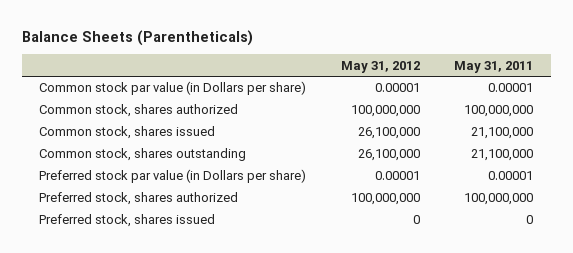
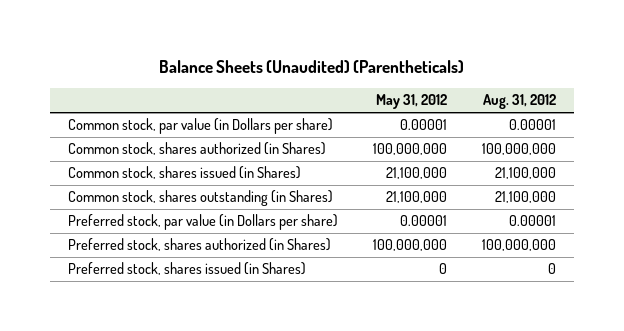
[21,29,253,46] Balance Sheets (Parentheticals) -> [159,60,465,74] Balance Sheets (Unaudited) (Parentheticals)
[454,60,534,73] May 31, 2011 -> none
none -> [483,94,557,110] Aug. 31, 2012
[39,81,307,96] Common stock par value (in Dollars per share) -> [68,118,334,135] Common stock, par value (in Dollars per share)
[39,104,239,118] Common stock, shares authorized -> [68,142,327,156] Common stock, shares authorized (in Shares)
[39,126,216,140] Common stock, shares issued -> [68,166,302,180] Common stock, shares issued (in Shares)
[357,127,420,140] 26,100,000 -> [386,167,448,180] 21,100,000
[39,148,247,162] Common stock, shares outstanding -> [68,190,334,207] Common stock, shares outstanding (in Shares)
[357,149,420,162] 26,100,000 -> [386,191,448,204] 21,100,000
[39,169,307,184] Preferred stock par value (in Dollars per share) -> [68,214,339,231] Preferred stock, par value (in Dollars per share)
[39,192,239,206] Preferred stock, shares authorized -> [68,238,332,252] Preferred stock, shares authorized (in Shares)
[39,214,216,228] Preferred stock, shares issued -> [68,262,307,276] Preferred stock, shares issued (in Shares)

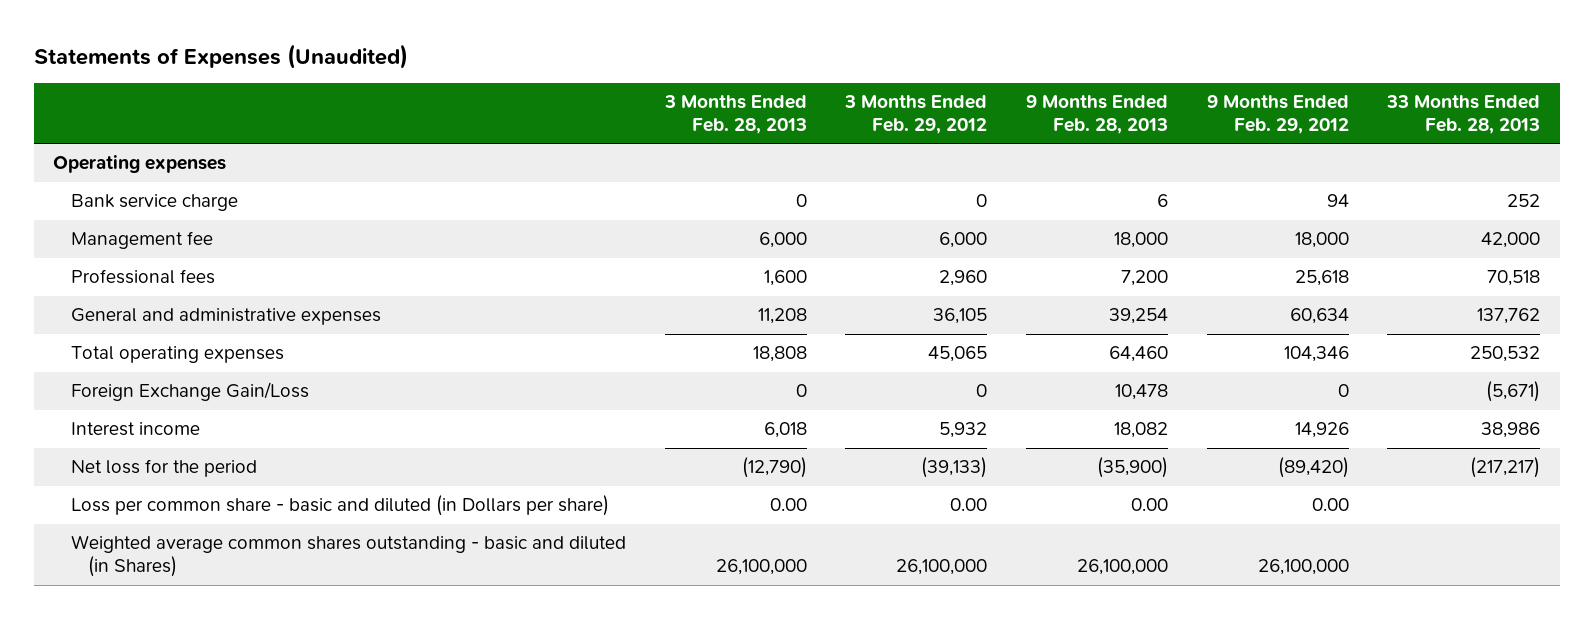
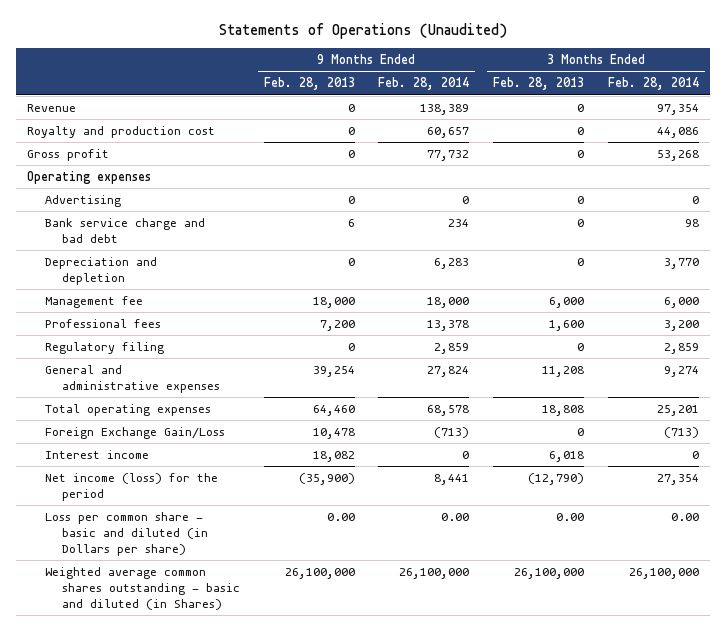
[33,43,408,69] Statements of Expenses (Unaudited) -> [218,23,507,40] Statements of Operations (Unaudited)
[844,94,988,134] 3 Months Ended Feb. 29, 2012 -> none
[1206,94,1349,134] 9 Months Ended Feb. 29, 2012 -> none
[1386,94,1541,134] 33 Months Ended Feb. 28, 2013 -> none
none -> [378,77,470,91] Feb. 28, 2014
none -> [607,77,699,91] Feb. 28, 2014
none -> [27,104,77,113] Revenue
none -> [27,126,216,139] Royalty and production cost
none -> [27,149,110,162] Gross profit
none -> [44,195,121,208] Advertising
[70,194,238,212] Bank service charge -> [44,218,205,244] Bank service charge and bad debt
none -> [44,257,157,286] Depreciation and depletion
none -> [44,342,164,355] Regulatory filing
[70,459,257,478] Net loss for the period -> [44,473,218,502] Net income (loss) for the period

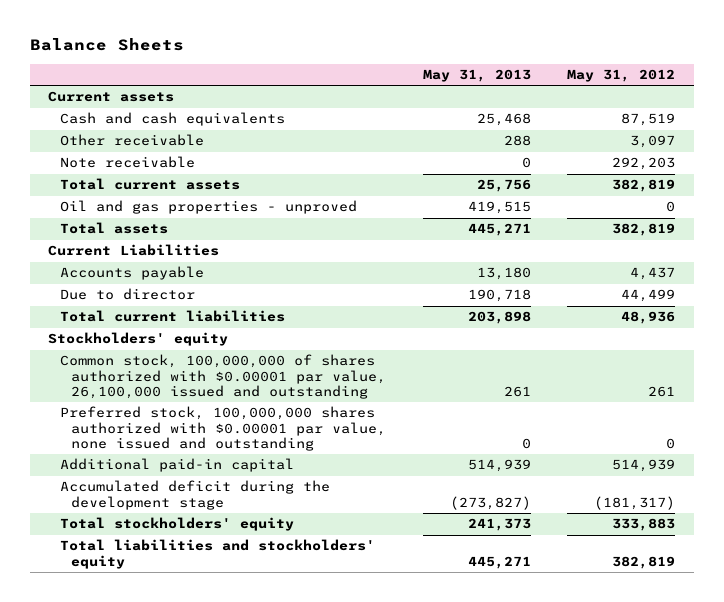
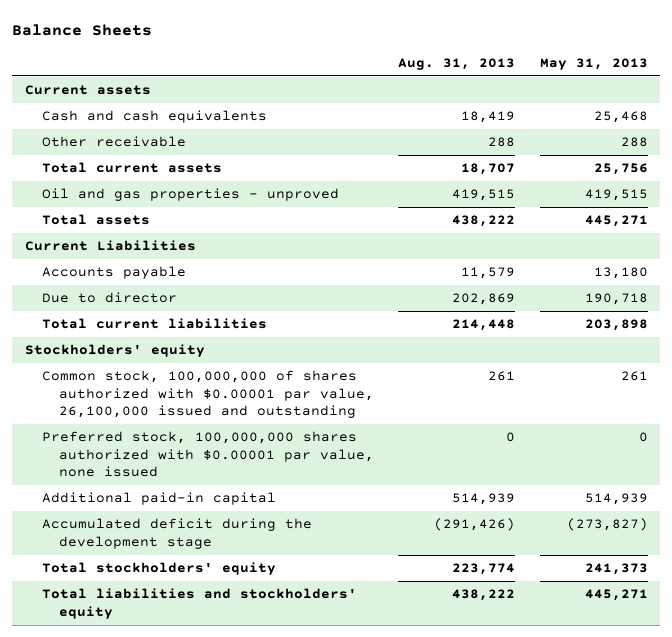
[567,68,676,82] May 31, 2012 -> none
none -> [398,57,516,70] Aug. 31, 2013
[59,156,195,169] Note receivable -> none
[59,406,387,452] Preferred stock, 100,000,000 shares authorized with $0.00001 par value, none issued and outstanding -> [41,431,374,477] Preferred stock, 100,000,000 shares authorized with $0.00001 par value, none issued

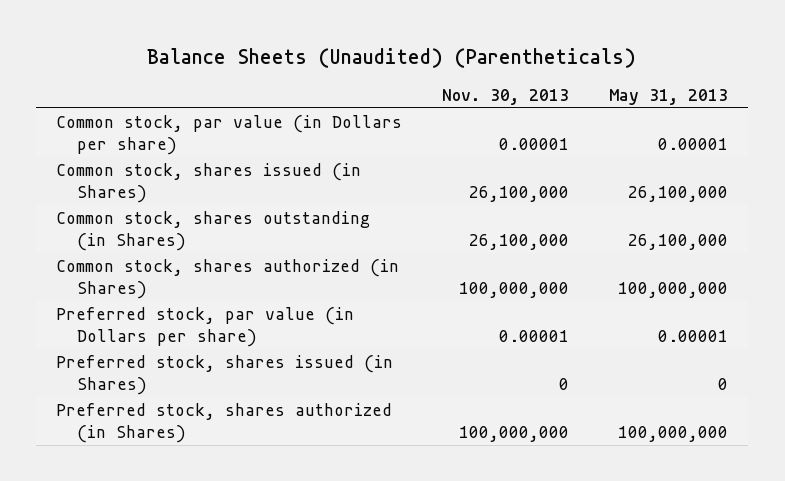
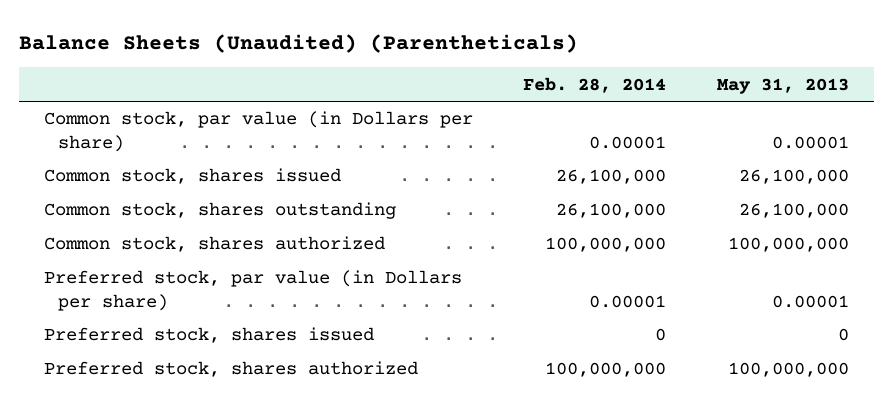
[442,88,570,105] Nov. 30, 2013 -> none
none -> [523,76,667,93] Feb. 28, 2014
[56,163,362,203] Common stock, shares issued (in Shares) -> [44,168,342,185] Common stock, shares issued
[56,211,371,251] Common stock, shares outstanding (in Shares) -> [44,202,397,220] Common stock, shares outstanding
[56,259,400,299] Common stock, shares authorized (in Shares) -> [44,236,386,253] Common stock, shares authorized
[56,355,394,395] Preferred stock, shares issued (in Shares) -> [44,327,375,344] Preferred stock, shares issued
[56,403,393,443] Preferred stock, shares authorized (in Shares) -> [44,361,419,378] Preferred stock, shares authorized

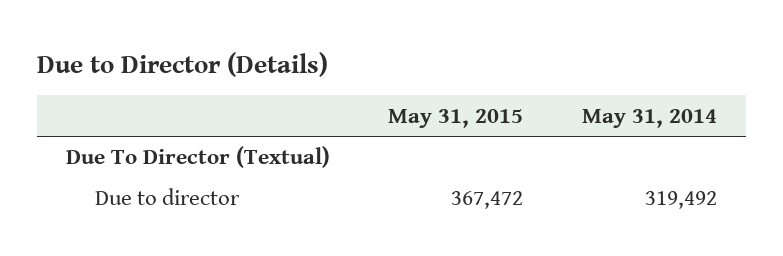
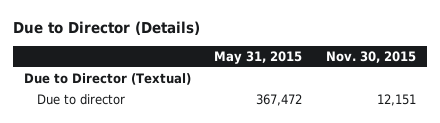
[581,108,717,128] May 31, 2014 -> none
none -> [325,51,416,64] Nov. 30, 2015
[66,146,331,169] Due To Director (Textual) -> [24,73,192,86] Due to Director (Textual)

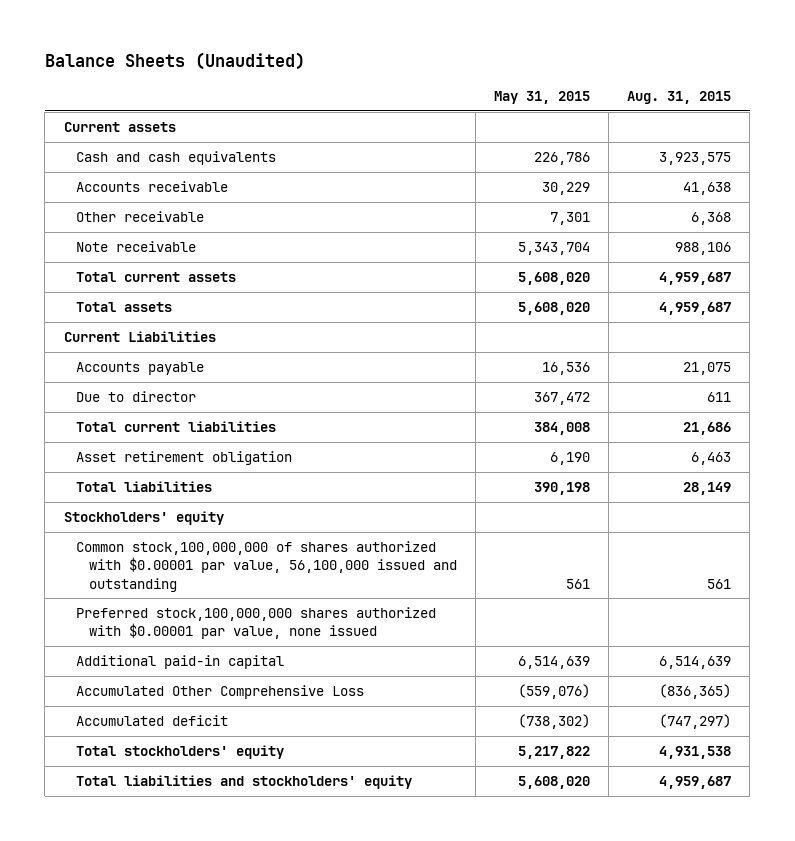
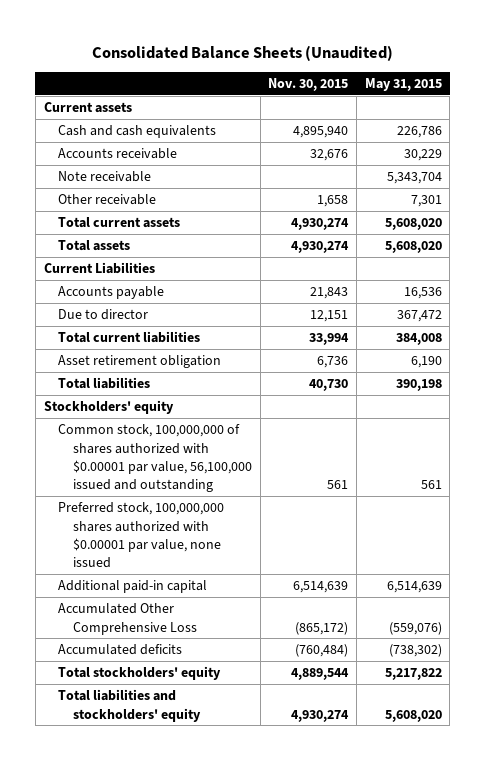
[44,51,305,70] Balance Sheets (Unaudited) -> [91,44,393,61] Consolidated Balance Sheets (Unaudited)
[627,91,732,105] Aug. 31, 2015 -> none
none -> [268,77,349,91] Nov. 30, 2015
[76,210,205,222] Other receivable -> [58,194,157,206] Other receivable
[76,540,457,592] Common stock,100,000,000 of shares authorized with $0.00001 par value, 56,100,000 issued and outstanding -> [58,424,253,493] Common stock, 100,000,000 of shares authorized with $0.00001 par value, 56,100,000 issued and outstanding
[76,606,437,640] Preferred stock,100,000,000 shares authorized with $0.00001 par value, none issued -> [58,502,225,569] Preferred stock, 100,000,000 shares authorized with $0.00001 par value, none issued
[76,714,229,726] Accumulated deficit -> [58,644,183,656] Accumulated deficits

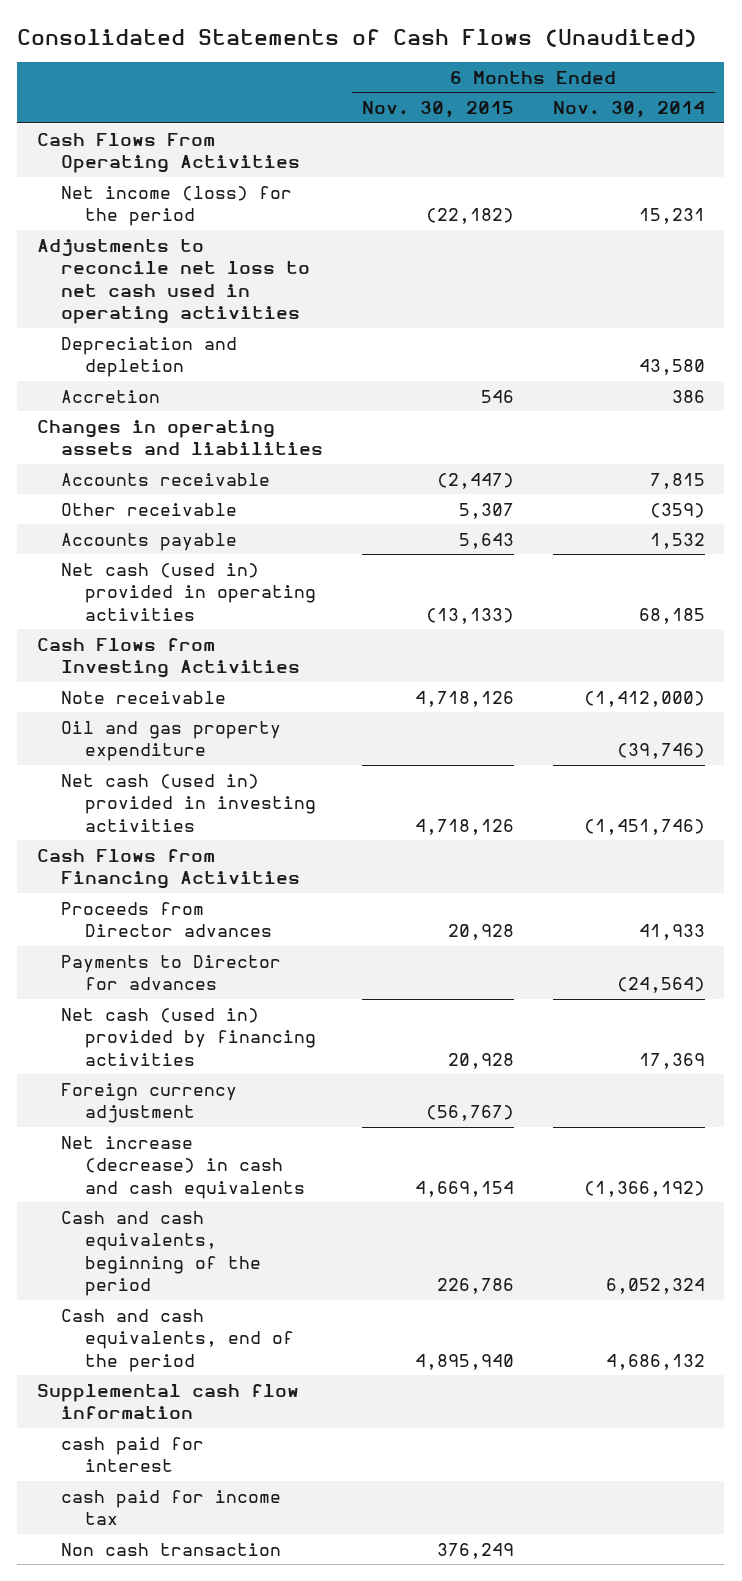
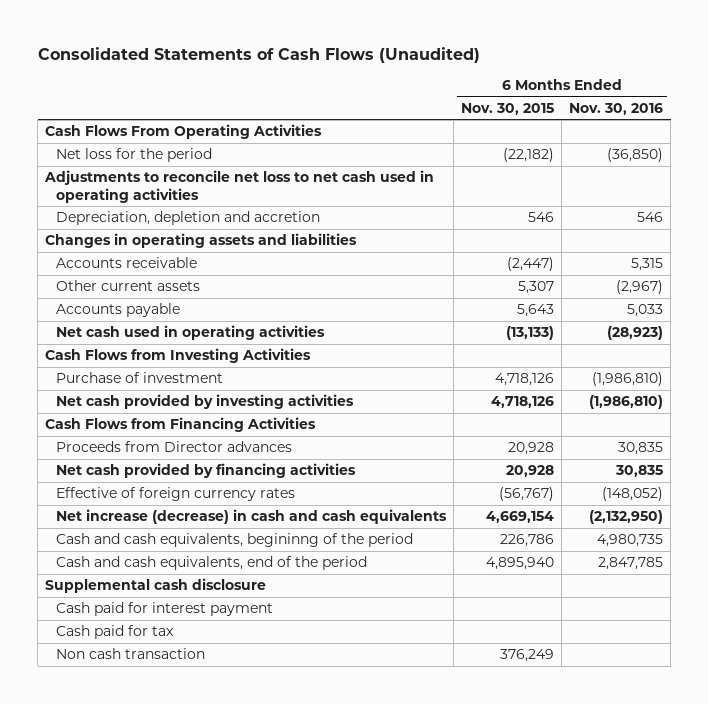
[552,101,705,119] Nov. 30, 2014 -> none
none -> [568,102,663,115] Nov. 30, 2016
[60,185,292,227] Net income (loss) for the period -> [55,148,212,163] Net loss for the period
[60,336,237,378] Depreciation and depletion -> none
[60,389,160,403] Accretion -> [55,211,320,226] Depreciation, depletion and accretion
[60,502,237,516] Other receivable -> [55,280,200,292] Other current assets
[60,562,317,621] Net cash (used in) provided in operating activities -> [55,325,325,341] Net cash used in operating activities
[60,720,281,762] Oil and gas property expenditure -> none
[60,690,226,704] Note receivable -> [55,372,223,384] Purchase of investment
[60,773,317,832] Net cash (used in) provided in investing activities -> [55,394,354,410] Net cash provided by investing activities
[60,954,281,991] Payments to Director for advances -> none
[60,1007,317,1066] Net cash (used in) provided by financing activities -> [55,463,356,479] Net cash provided by financing activities
[60,1082,237,1124] Foreign currency adjustment -> [55,487,295,502] Effective of foreign currency rates
[60,1210,262,1297] Cash and cash equivalents, beginning of the period -> [55,533,413,548] Cash and cash equivalents, begininng of the period
[36,1383,299,1420] Supplemental cash flow information -> [45,578,267,594] Supplemental cash disclosure
[60,1436,204,1473] cash paid for interest -> [55,602,273,617] Cash paid for interest payment
[60,1489,281,1526] cash paid for income tax -> [55,625,174,640] Cash paid for tax

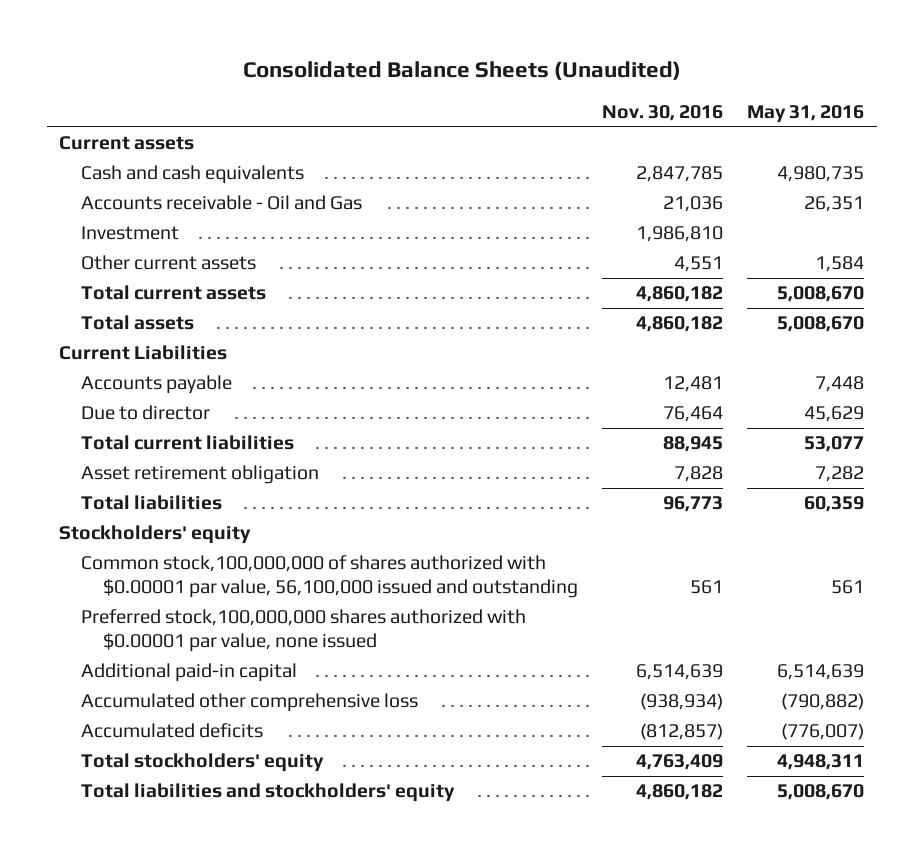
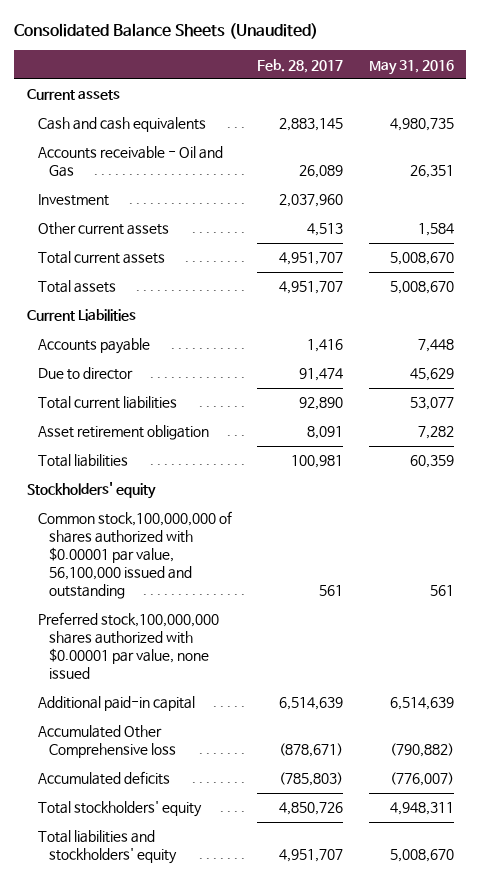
[601,105,723,122] Nov. 30, 2016 -> none
none -> [257,58,344,73] Feb. 28, 2017
[80,693,418,713] Accumulated other comprehensive loss -> [38,725,177,759] Accumulated Other Comprehensive loss

